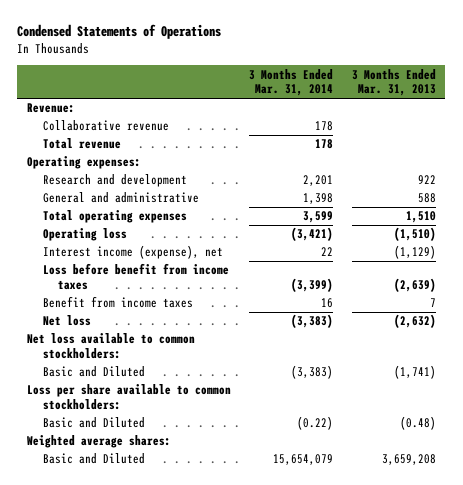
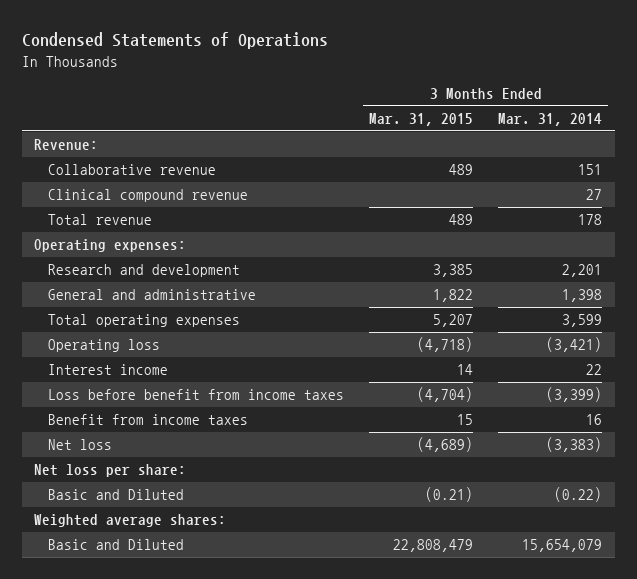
[351,68,436,97] 3 Months Ended Mar. 31, 2013 -> none
none -> [368,112,473,126] Mar. 31, 2015
[315,121,334,132] 178 -> [578,164,603,176] 151
none -> [47,189,248,203] Clinical compound revenue
[42,245,223,260] Interest income (expense), net -> [47,364,168,376] Interest income
[26,333,195,360] Net loss available to common stockholders: -> none
[42,366,145,378] Basic and Diluted -> none
[26,384,231,411] Loss per share available to common stockholders: -> [34,464,187,478] Net loss per share:

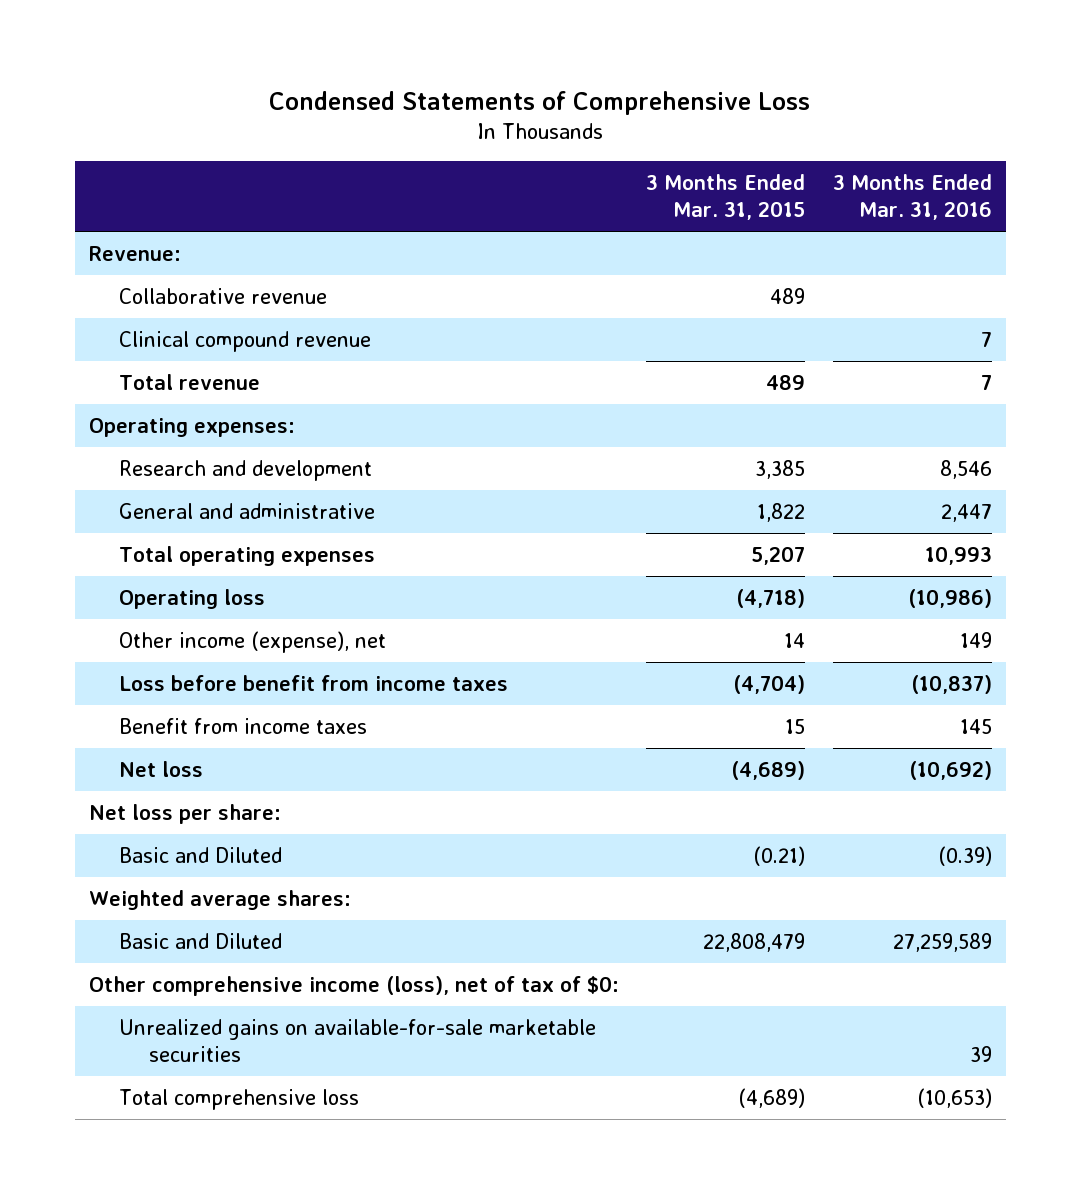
[21,32,328,50] Condensed Statements of Operations -> [269,90,811,115] Condensed Statements of Comprehensive Loss
[498,112,603,126] Mar. 31, 2014 -> none
none -> [832,174,992,221] 3 Months Ended Mar. 31, 2016
[47,364,168,376] Interest income -> none
none -> [118,630,386,653] Other income (expense), net
none -> [89,975,620,996] Other comprehensive income (loss), net of tax of $0:
none -> [118,1018,596,1062] Unrealized gains on available-for-sale marketable securities
none -> [118,1088,359,1110] Total comprehensive loss

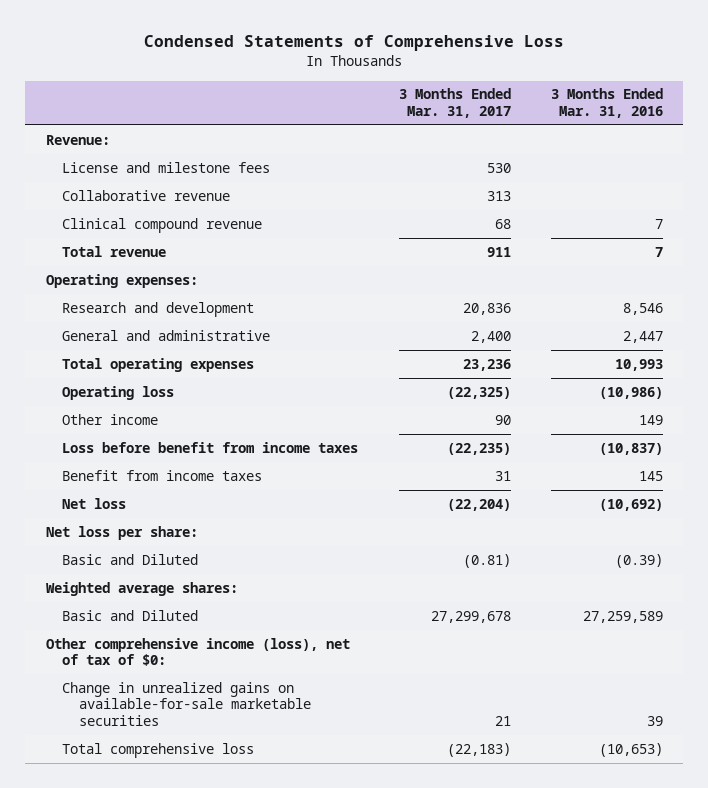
[646,174,806,221] 3 Months Ended Mar. 31, 2015 -> none
none -> [398,88,511,118] 3 Months Ended Mar. 31, 2017
none -> [62,161,271,173] License and milestone fees
[118,630,386,653] Other income (expense), net -> [62,413,159,425] Other income
[118,1018,596,1062] Unrealized gains on available-for-sale marketable securities -> [62,681,311,726] Change in unrealized gains on available-for-sale marketable securities

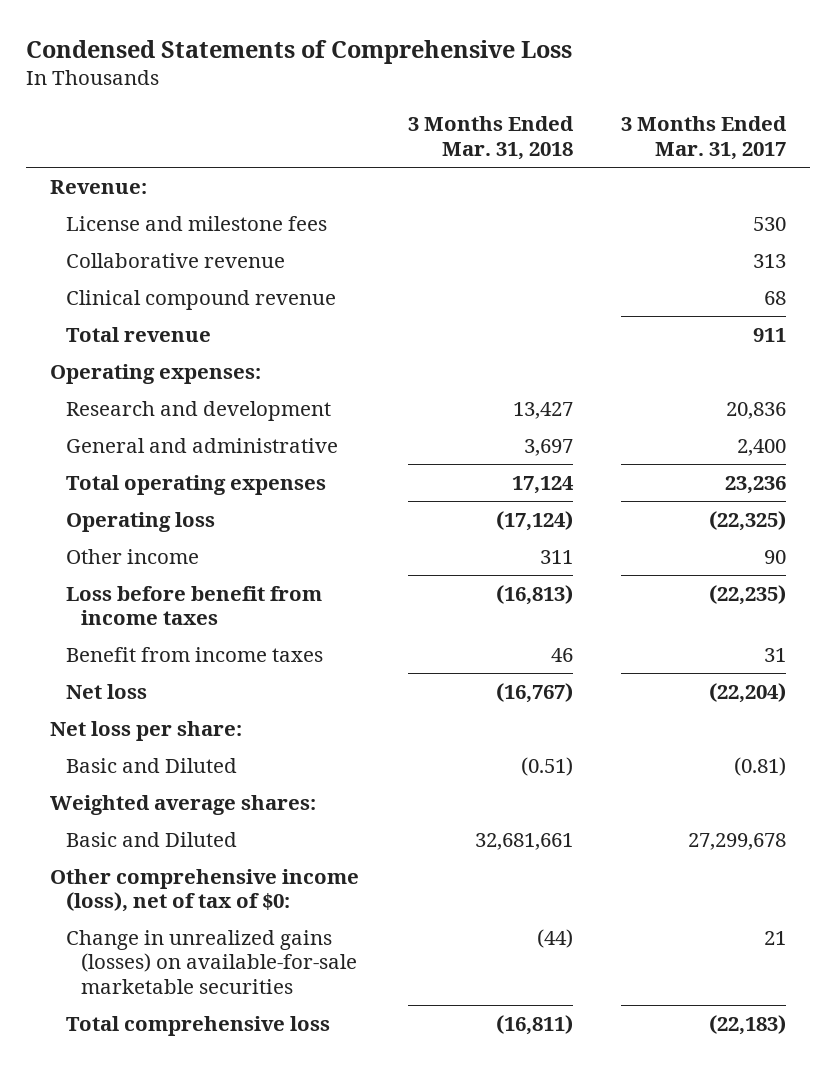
[550,88,663,118] 3 Months Ended Mar. 31, 2016 -> none
none -> [407,116,574,161] 3 Months Ended Mar. 31, 2018
[62,681,311,726] Change in unrealized gains on available-for-sale marketable securities -> [65,929,357,995] Change in unrealized gains (losses) on available-for-sale marketable securities

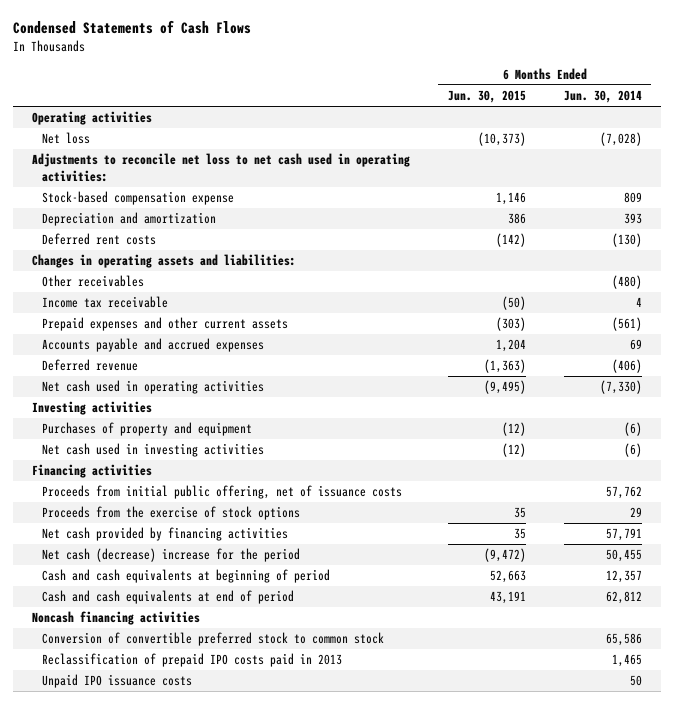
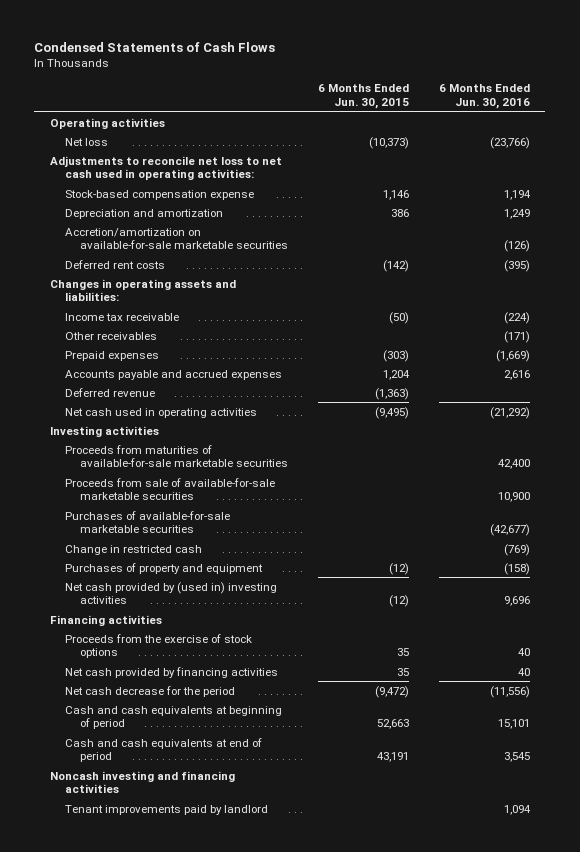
[563,90,642,104] Jun. 30, 2014 -> none
none -> [439,84,531,109] 6 Months Ended Jun. 30, 2016
none -> [64,227,288,250] Accretion/amortization on available-for-sale marketable securities
[41,317,288,332] Prepaid expenses and other current assets -> none
[41,275,144,288] Other receivables -> [64,331,157,340] Other receivables
none -> [64,350,159,361] Prepaid expenses
none -> [64,444,288,468] Proceeds from maturities of available-for-sale marketable securities
none -> [64,477,275,501] Proceeds from sale of available-for-sale marketable securities
none -> [64,510,230,534] Purchases of available-for-sale marketable securities
none -> [64,544,202,555] Change in restricted cash
[41,443,264,458] Net cash used in investing activities -> [64,581,277,605] Net cash provided by (used in) investing activities
[41,485,402,500] Proceeds from initial public offering, net of issuance costs -> none
[41,548,300,563] Net cash (decrease) increase for the period -> [64,685,235,697] Net cash decrease for the period
[41,632,384,647] Conversion of convertible preferred stock to common stock -> none
[41,653,342,668] Reclassification of prepaid IPO costs paid in 2013 -> none
[41,674,192,689] Unpaid IPO issuance costs -> none
[31,611,200,626] Noncash financing activities -> [49,770,235,794] Noncash investing and financing activities
none -> [64,804,268,815] Tenant improvements paid by landlord

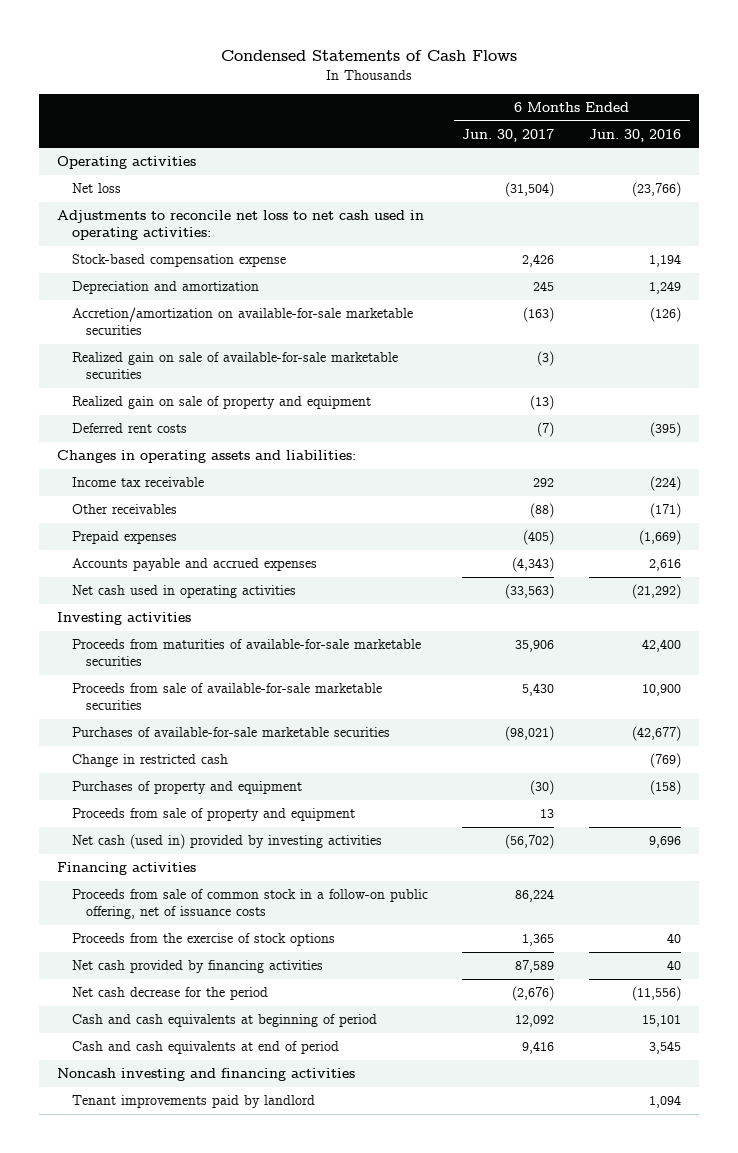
[317,84,409,109] 6 Months Ended Jun. 30, 2015 -> none
none -> [462,128,555,142] Jun. 30, 2017
none -> [71,352,398,380] Realized gain on sale of available-for-sale marketable securities
none -> [71,396,371,410] Realized gain on sale of property and equipment
[64,387,155,397] Deferred revenue -> none
none -> [71,808,355,822] Proceeds from sale of property and equipment
[64,581,277,605] Net cash provided by (used in) investing activities -> [71,834,382,850] Net cash (used in) provided by investing activities
none -> [71,889,428,920] Proceeds from sale of common stock in a follow-on public offering, net of issuance costs

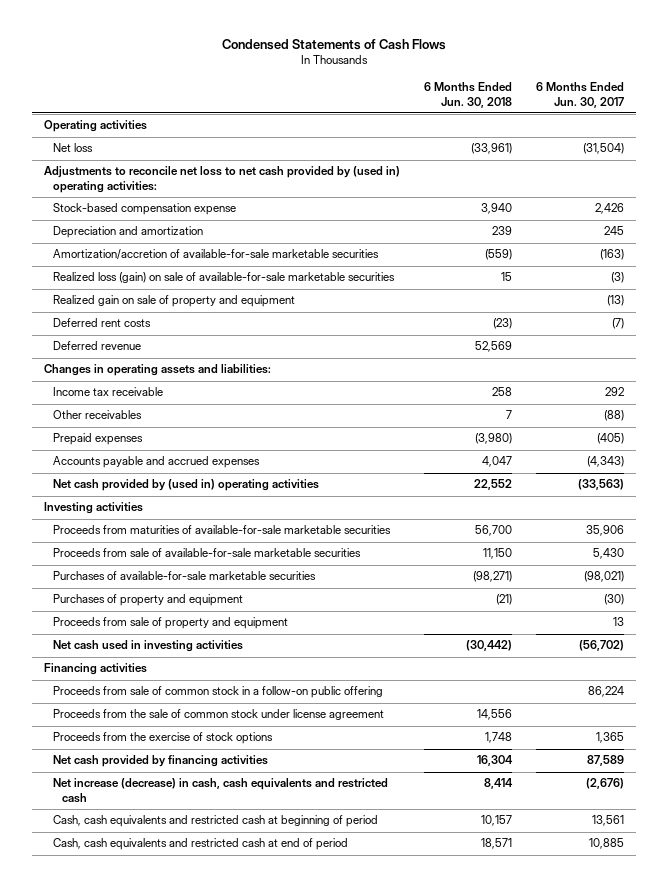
[589,128,682,142] Jun. 30, 2016 -> none
none -> [423,81,512,108] 6 Months Ended Jun. 30, 2018
[56,210,424,241] Adjustments to reconcile net loss to net cash used in operating activities: -> [43,166,400,194] Adjustments to reconcile net loss to net cash provided by (used in) operating activities:
[71,307,413,336] Accretion/amortization on available-for-sale marketable securities -> [53,249,380,261] Amortization/accretion of available-for-sale marketable securities
[71,352,398,380] Realized gain on sale of available-for-sale marketable securities -> [53,272,396,284] Realized loss (gain) on sale of available-for-sale marketable securities
none -> [53,341,142,351] Deferred revenue
[71,585,296,599] Net cash used in operating activities -> [53,479,320,492] Net cash provided by (used in) operating activities
[71,754,228,768] Change in restricted cash -> none
[71,834,382,850] Net cash (used in) provided by investing activities -> [53,640,244,653] Net cash used in investing activities
[71,889,428,920] Proceeds from sale of common stock in a follow-on public offering, net of issuance costs -> [53,686,384,699] Proceeds from sale of common stock in a follow-on public offering
none -> [53,709,385,721] Proceeds from the sale of common stock under license agreement
[56,1068,355,1082] Noncash investing and financing activities -> none
[71,1095,315,1109] Tenant improvements paid by landlord -> none
[71,987,268,1001] Net cash decrease for the period -> [53,778,389,804] Net increase (decrease) in cash, cash equivalents and restricted cash
[71,1014,377,1028] Cash and cash equivalents at beginning of period -> [53,815,379,828] Cash, cash equivalents and restricted cash at beginning of period
[515,1015,555,1028] 12,092 -> [592,815,625,827] 13,561
[71,1041,339,1055] Cash and cash equivalents at end of period -> [53,838,349,851] Cash, cash equivalents and restricted cash at end of period
[522,1041,555,1055] 9,416 -> [589,838,625,850] 10,885

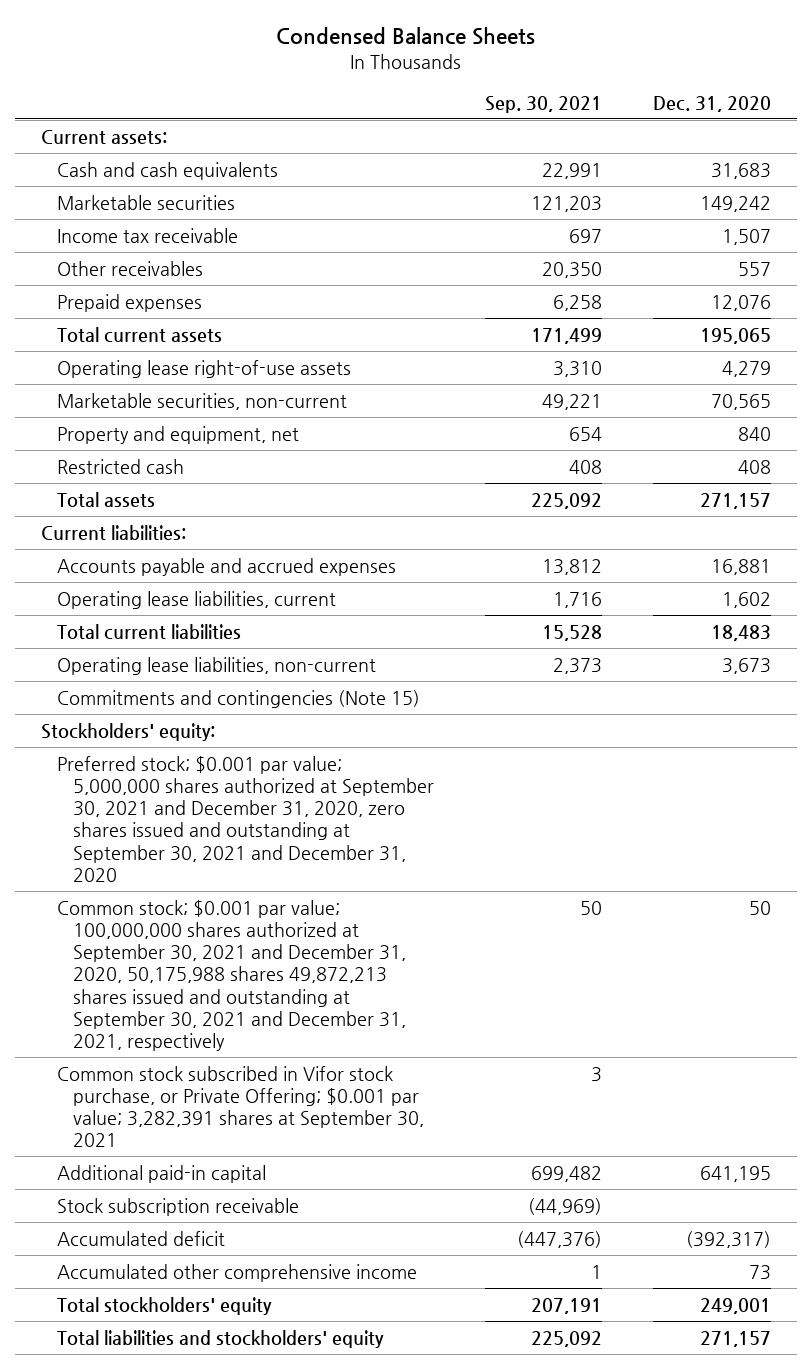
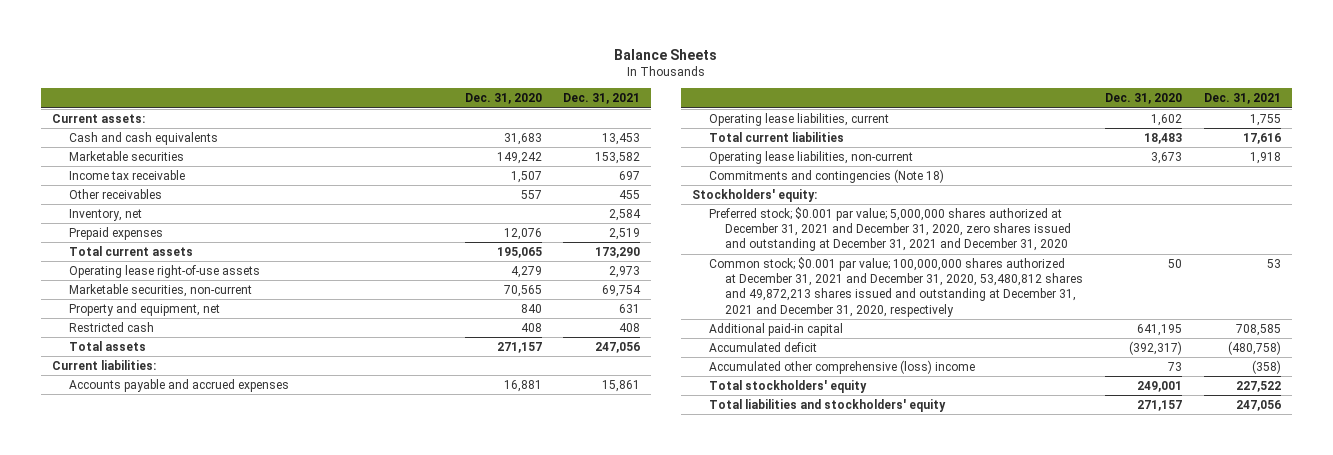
[276,27,536,46] Condensed Balance Sheets -> [614,48,718,60] Balance Sheets
[484,95,602,113] Sep. 30, 2021 -> none
none -> [563,93,641,105] Dec. 31, 2021
none -> [68,208,142,221] Inventory, net
[56,689,420,708] Commitments and contingencies (Note 15) -> [708,168,944,183] Commitments and contingencies (Note 18)
[56,1065,424,1148] Common stock subscribed in Vifor stock purchase, or Private Offering; $0.001 par value; 3,282,391 shares at September 30, 2021 -> none
[56,755,434,882] Preferred stock; $0.001 par value; 5,000,000 shares authorized at September 30, 2021 and December 31, 2020, zero shares issued and outstanding at September 30, 2021 and December 31, 2020 -> [708,206,1072,252] Preferred stock; $0.001 par value; 5,000,000 shares authorized at December 31, 2021 and December 31, 2020, zero shares issued and outstanding at December 31, 2021 and December 31, 2020
[56,899,406,1051] Common stock; $0.001 par value; 100,000,000 shares authorized at September 30, 2021 and December 31, 2020, 50,175,988 shares 49,872,213 shares issued and outstanding at September 30, 2021 and December 31, 2021, respectively -> [708,256,1084,317] Common stock; $0.001 par value; 100,000,000 shares authorized at December 31, 2021 and December 31, 2020, 53,480,812 shares and 49,872,213 shares issued and outstanding at December 31, 2021 and December 31, 2020, respectively
[56,1197,299,1216] Stock subscription receivable -> none
[56,1263,417,1282] Accumulated other comprehensive income -> [708,359,975,374] Accumulated other comprehensive (loss) income

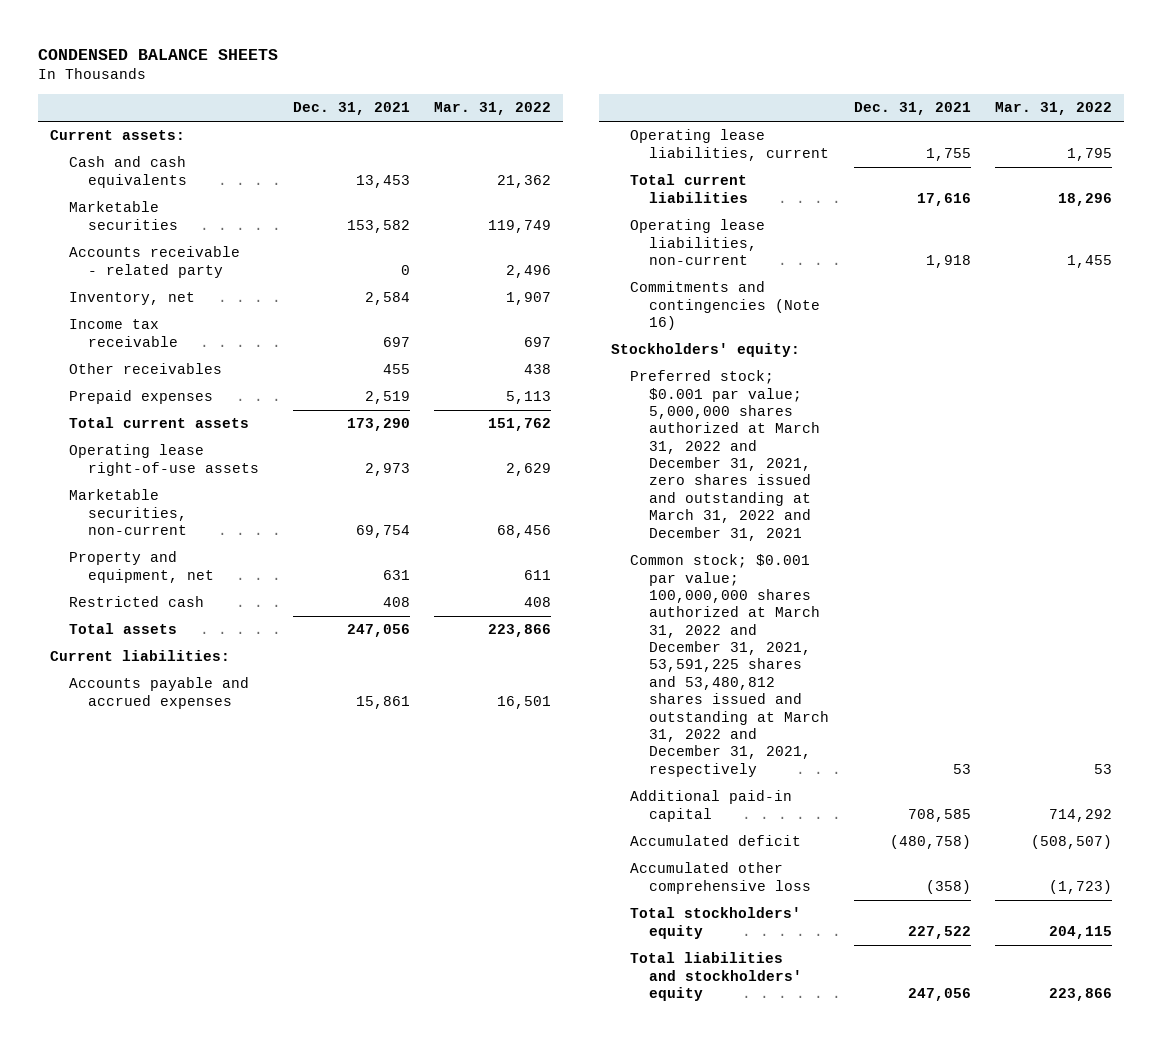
[614,48,718,60] Balance Sheets -> [37,48,278,60] CONDENSED BALANCE SHEETS
[464,93,542,105] Dec. 31, 2020 -> none
none -> [433,102,551,116] Mar. 31, 2022
none -> [69,246,241,278] Accounts receivable - related party
[68,208,142,221] Inventory, net -> [69,292,196,306] Inventory, net
[708,168,944,183] Commitments and contingencies (Note 18) -> [630,281,821,331] Commitments and contingencies (Note 16)
[708,206,1072,252] Preferred stock; $0.001 par value; 5,000,000 shares authorized at December 31, 2021 and December 31, 2020, zero shares issued and outstanding at December 31, 2021 and December 31, 2020 -> [630,370,821,541] Preferred stock; $0.001 par value; 5,000,000 shares authorized at March 31, 2022 and December 31, 2021, zero shares issued and outstanding at March 31, 2022 and December 31, 2021
[708,256,1084,317] Common stock; $0.001 par value; 100,000,000 shares authorized at December 31, 2021 and December 31, 2020, 53,480,812 shares and 49,872,213 shares issued and outstanding at December 31, 2021 and December 31, 2020, respectively -> [630,554,830,777] Common stock; $0.001 par value; 100,000,000 shares authorized at March 31, 2022 and December 31, 2021, 53,591,225 shares and 53,480,812 shares issued and outstanding at March 31, 2022 and December 31, 2021, respectively
[708,359,975,374] Accumulated other comprehensive (loss) income -> [630,862,812,894] Accumulated other comprehensive loss

